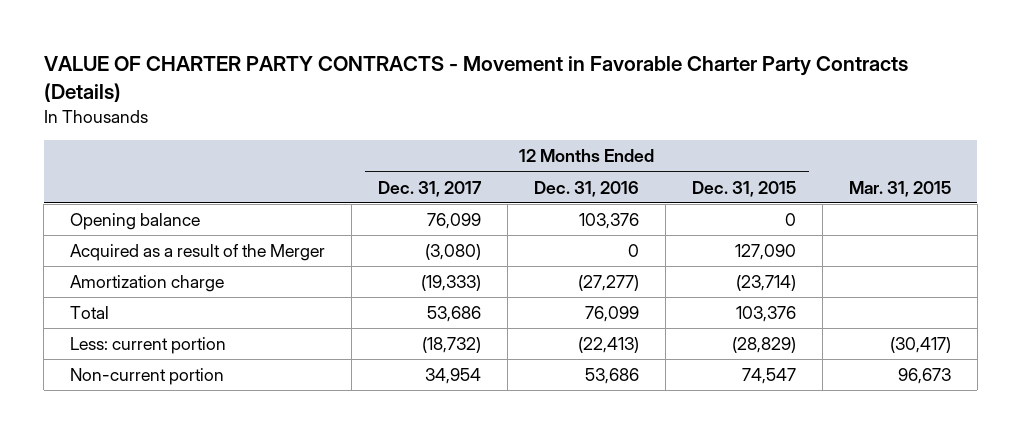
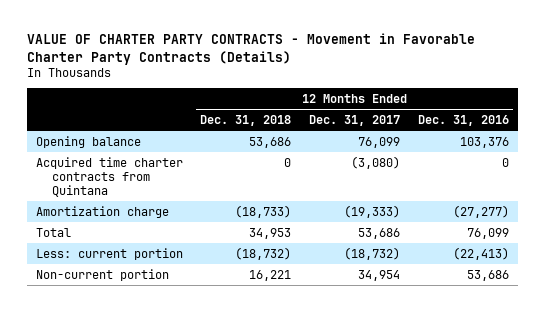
[692,180,797,197] Dec. 31, 2015 -> none
[848,180,951,197] Mar. 31, 2015 -> none
none -> [200,114,292,126] Dec. 31, 2018
[70,244,326,262] Acquired as a result of the Merger -> [35,156,183,197] Acquired time charter contracts from Quintana

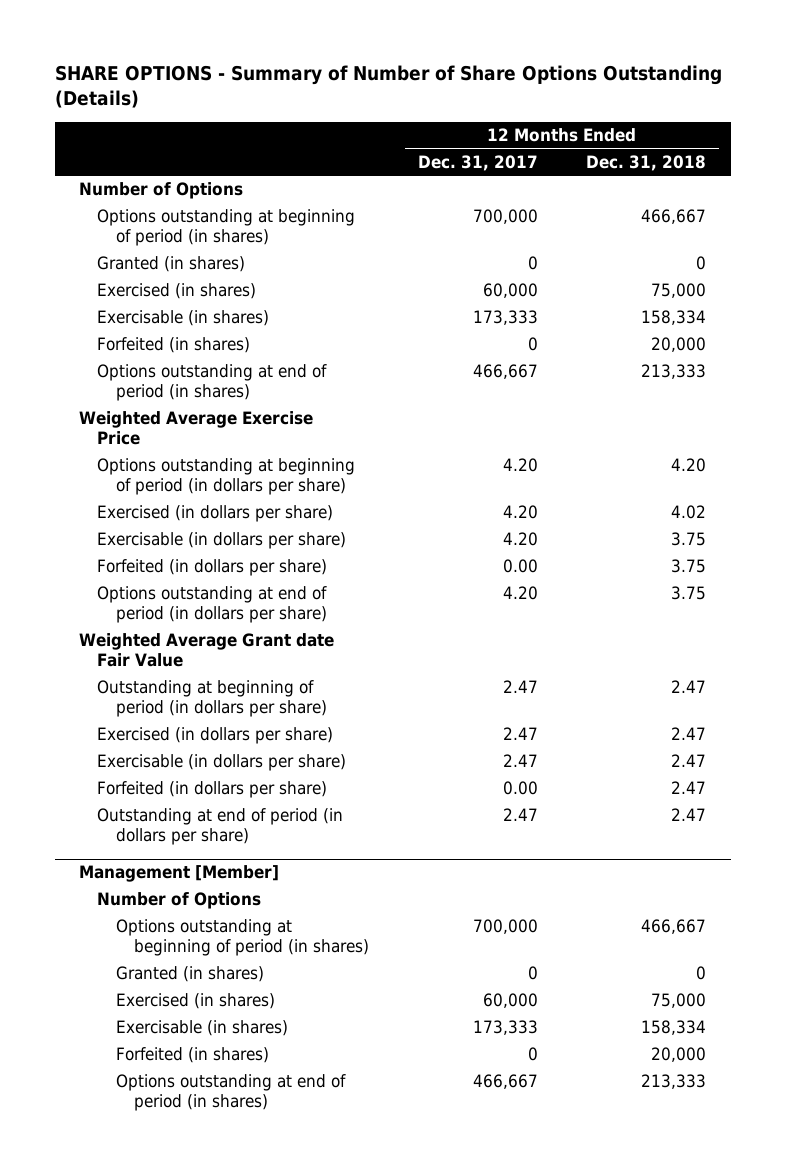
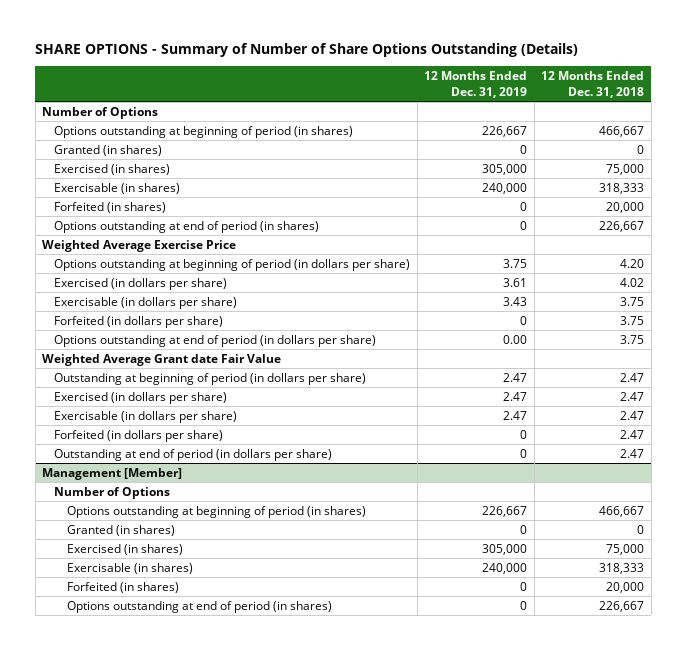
[417,154,538,171] Dec. 31, 2017 -> none
none -> [424,71,528,98] 12 Months Ended Dec. 31, 2019
[641,310,707,326] 158,334 -> [599,183,645,195] 318,333
[641,364,707,380] 213,333 -> [599,221,645,233] 226,667
[641,1020,707,1036] 158,334 -> [599,563,645,575] 318,333
[641,1074,707,1090] 213,333 -> [599,601,645,613] 226,667

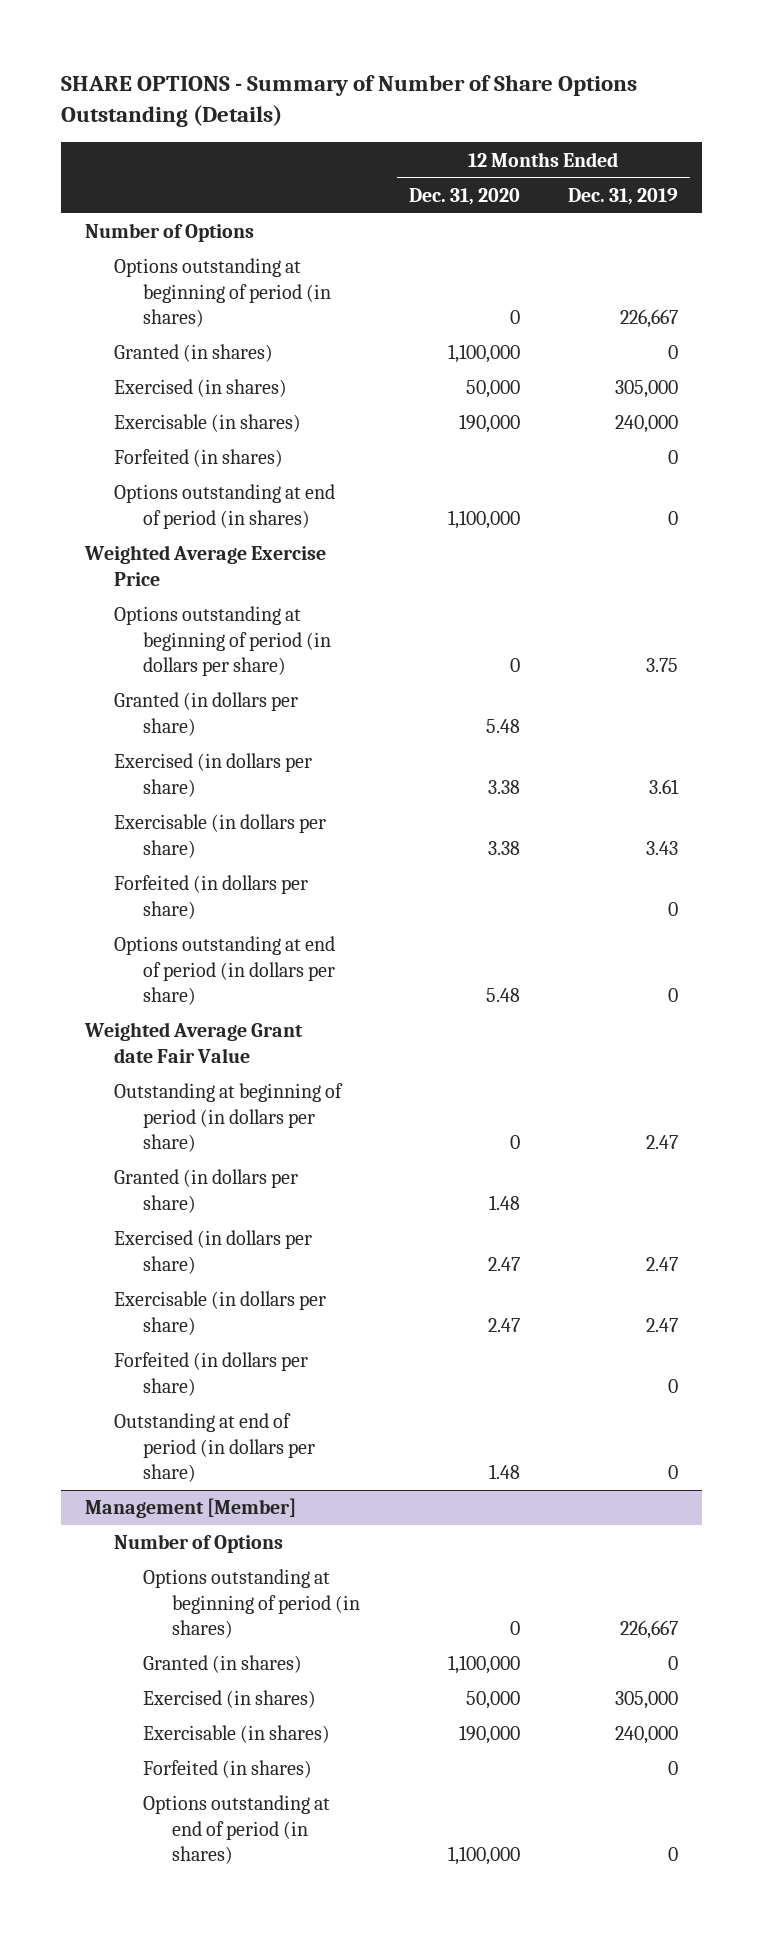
[541,71,645,98] 12 Months Ended Dec. 31, 2018 -> none
none -> [408,187,520,205] Dec. 31, 2020
none -> [113,692,298,736] Granted (in dollars per share)
[503,335,528,345] 0.00 -> [668,988,679,1003] 0
none -> [113,1169,298,1213] Granted (in dollars per share)

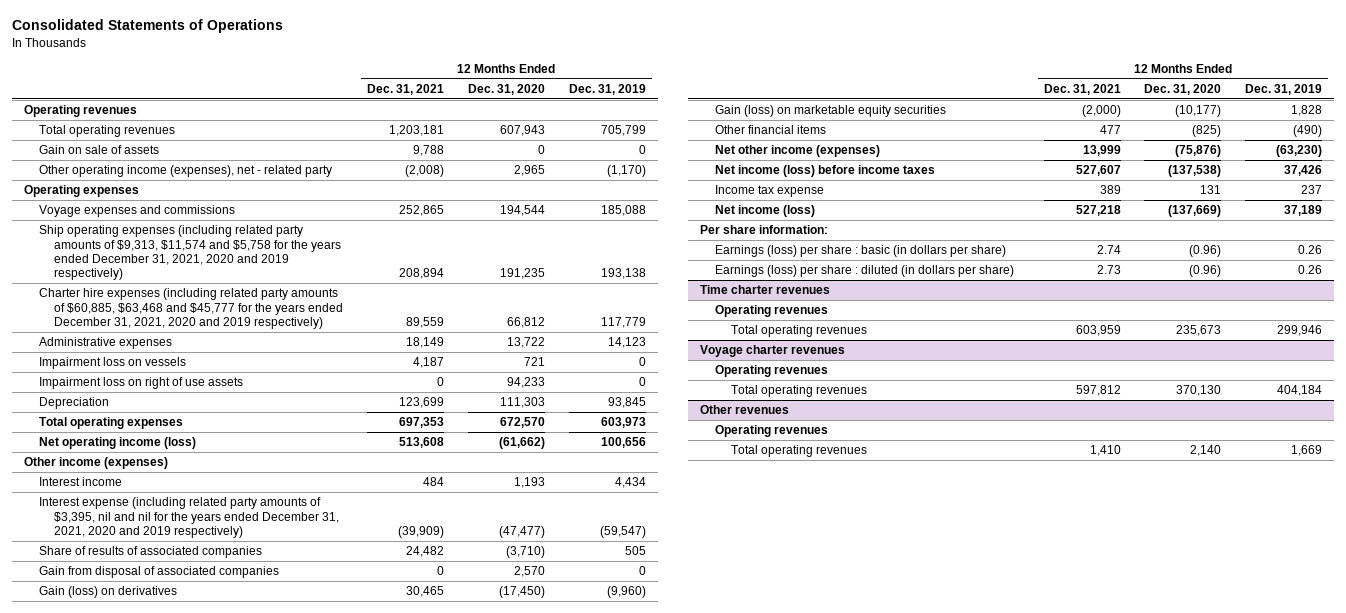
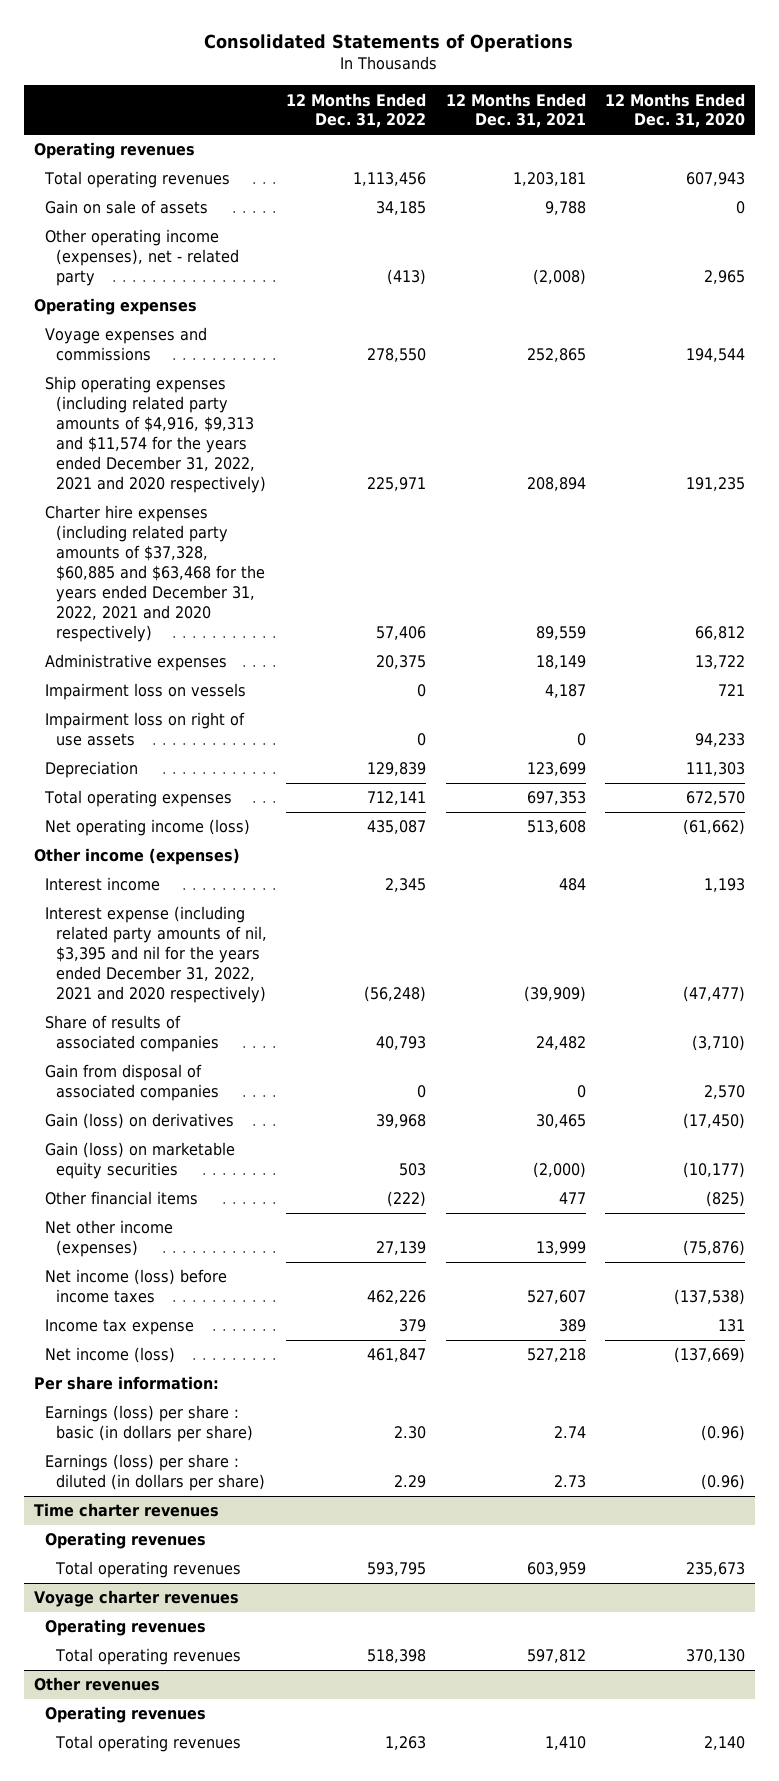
[568,84,646,96] Dec. 31, 2019 -> none
none -> [286,92,427,129] 12 Months Ended Dec. 31, 2022
[38,225,342,281] Ship operating expenses (including related party amounts of $9,313, $11,574 and $5,758 for the years ended December 31, 2021, 2020 and 2019 respectively) -> [44,376,266,493] Ship operating expenses (including related party amounts of $4,916, $9,313 and $11,574 for the years ended December 31, 2022, 2021 and 2020 respectively)
[38,288,344,329] Charter hire expenses (including related party amounts of $60,885, $63,468 and $45,777 for the years ended December 31, 2021, 2020 and 2019 respectively) -> [44,505,265,642] Charter hire expenses (including related party amounts of $37,328, $60,885 and $63,468 for the years ended December 31, 2022, 2021 and 2020 respectively)
[38,497,340,538] Interest expense (including related party amounts of $3,395, nil and nil for the years ended December 31, 2021, 2020 and 2019 respectively) -> [44,906,267,1004] Interest expense (including related party amounts of nil, $3,395 and nil for the years ended December 31, 2022, 2021 and 2020 respectively)

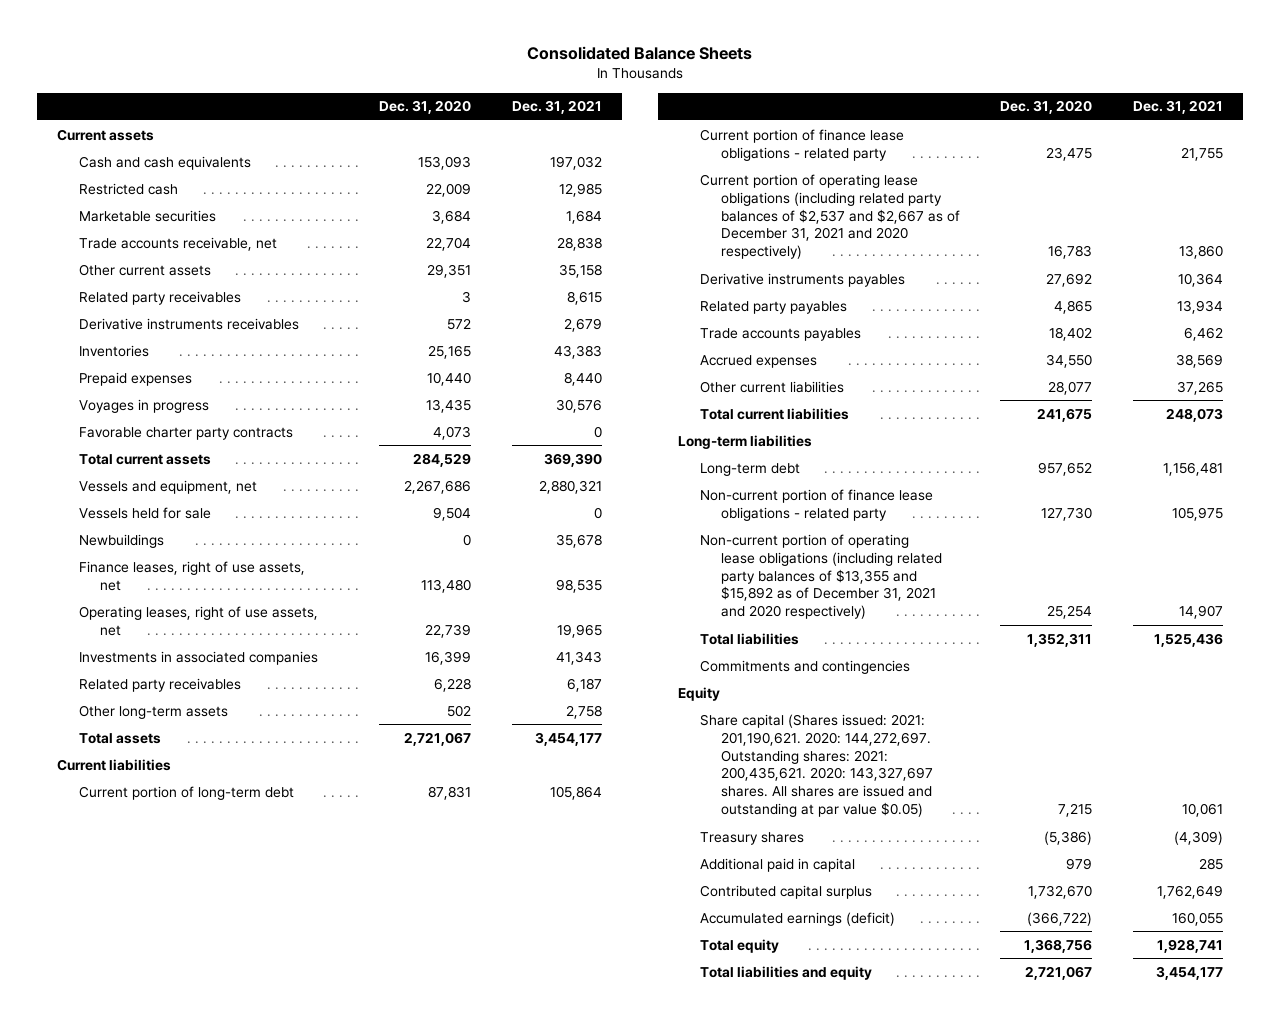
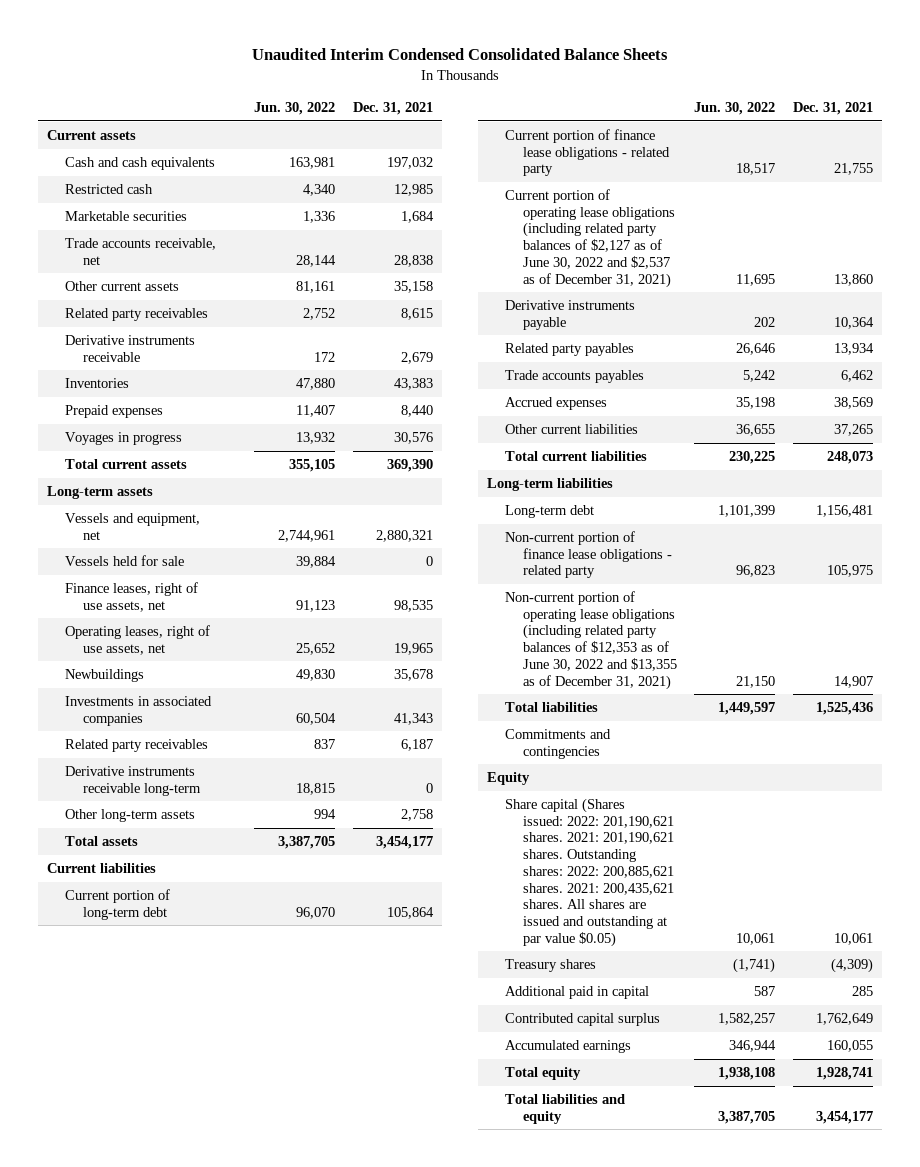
[527,46,753,61] Consolidated Balance Sheets -> [251,48,668,61] Unaudited Interim Condensed Consolidated Balance Sheets
[379,100,472,115] Dec. 31, 2020 -> none
none -> [254,102,336,116] Jun. 30, 2022
[78,317,299,330] Derivative instruments receivables -> [64,334,195,362] Derivative instruments receivable
[78,426,293,440] Favorable charter party contracts -> none
none -> [46,485,153,499] Long-term assets
[78,533,164,548] Newbuildings -> [64,668,144,682] Newbuildings
none -> [64,765,201,796] Derivative instruments receivable long-term
[699,173,960,260] Current portion of operating lease obligations (including related party balances of $2,537 and $2,667 as of December 31, 2021 and 2020 respectively) -> [504,188,675,288] Current portion of operating lease obligations (including related party balances of $2,127 as of June 30, 2022 and $2,537 as of December 31, 2021)
[699,272,905,287] Derivative instruments payables -> [504,299,635,330] Derivative instruments payable
[699,533,942,620] Non-current portion of operating lease obligations (including related party balances of $13,355 and $15,892 as of December 31, 2021 and 2020 respectively) -> [504,590,677,690] Non-current portion of operating lease obligations (including related party balances of $12,353 as of June 30, 2022 and $13,355 as of December 31, 2021)
[699,713,933,818] Share capital (Shares issued: 2021: 201,190,621. 2020: 144,272,697. Outstanding shares: 2021: 200,435,621. 2020: 143,327,697 shares. All shares are issued and outstanding at par value $0.05) -> [504,797,674,947] Share capital (Shares issued: 2022: 201,190,621 shares. 2021: 201,190,621 shares. Outstanding shares: 2022: 200,885,621 shares. 2021: 200,435,621 shares. All shares are issued and outstanding at par value $0.05)
[699,911,895,926] Accumulated earnings (deficit) -> [504,1039,631,1053] Accumulated earnings

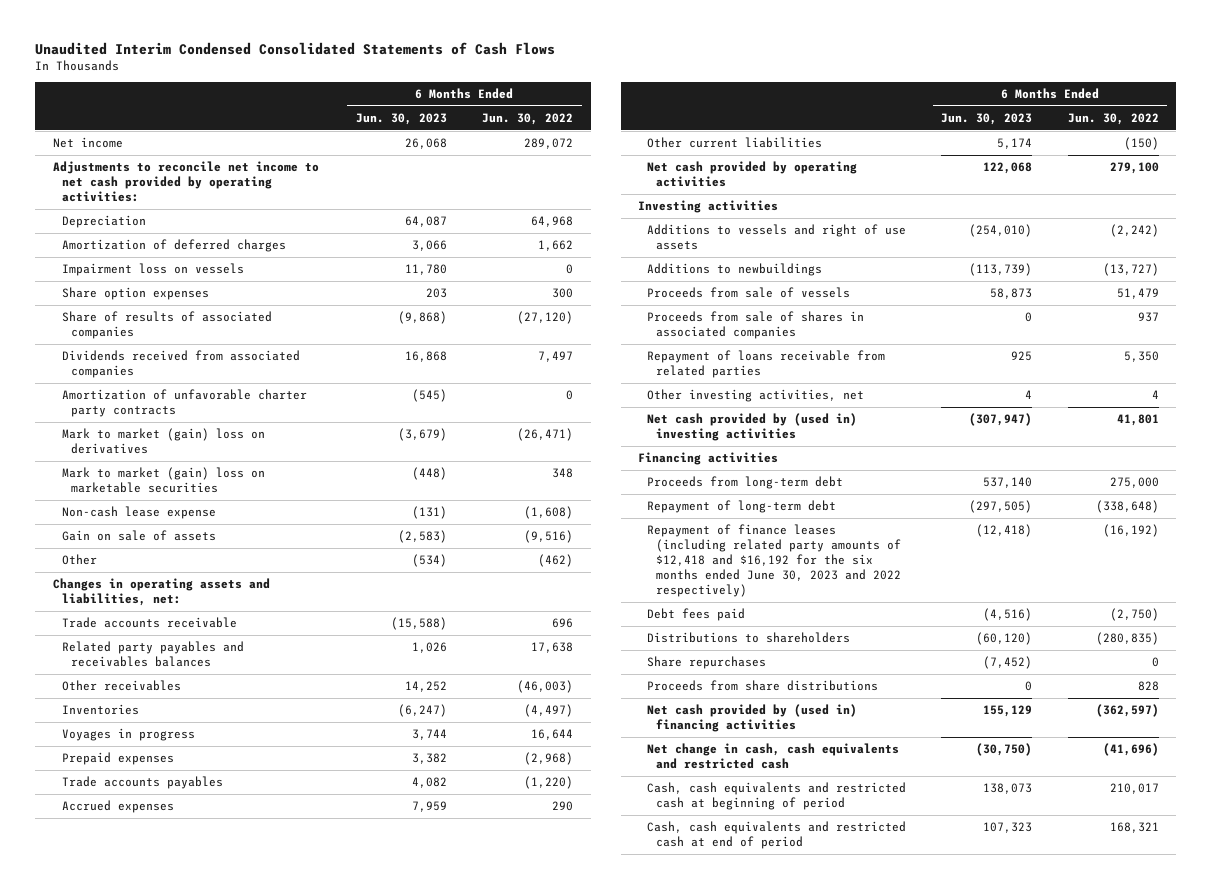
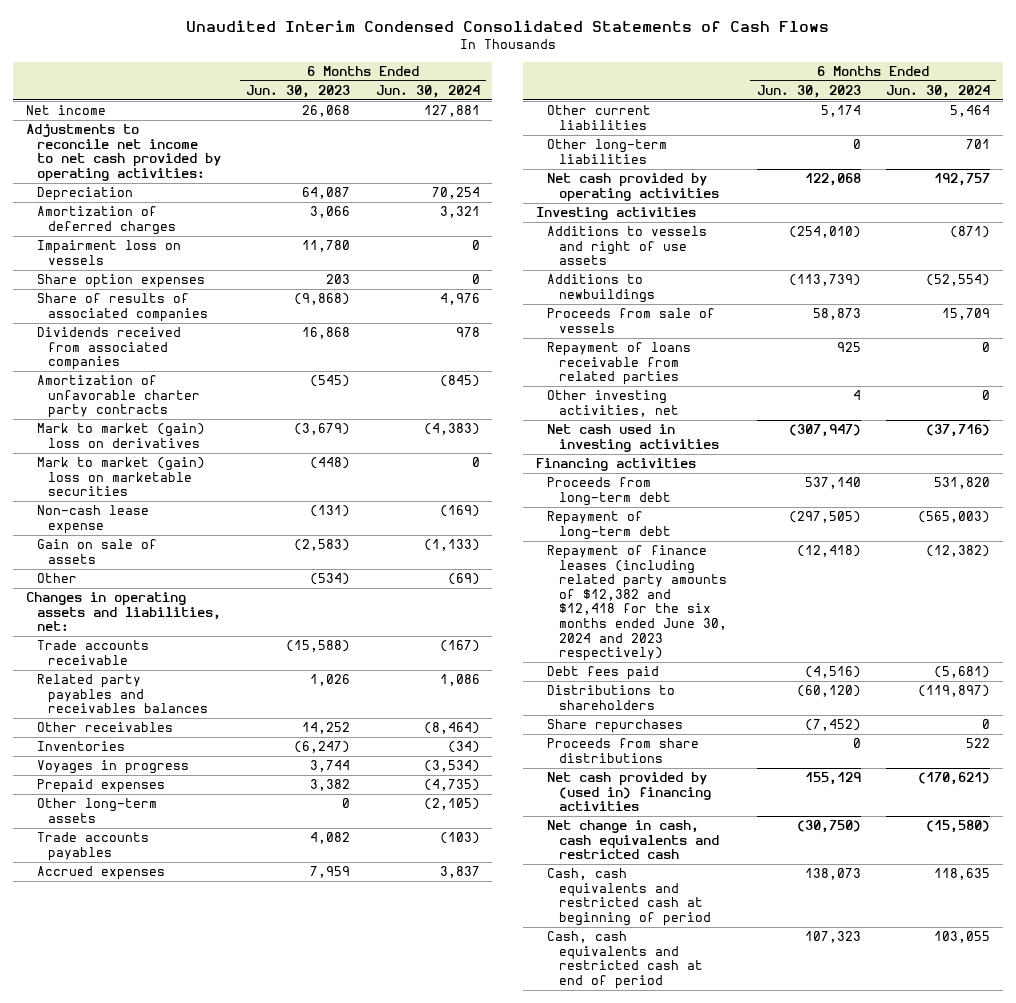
[481,113,573,126] Jun. 30, 2022 -> none
none -> [375,84,480,98] Jun. 30, 2024
none -> [37,798,158,823] Other long-term assets
none -> [547,139,668,164] Other long-term liabilities
[647,311,865,340] Proceeds from sale of shares in associated companies -> none
[647,413,858,442] Net cash provided by (used in) investing activities -> [547,424,719,452] Net cash used in investing activities
[647,524,902,598] Repayment of finance leases (including related party amounts of $12,418 and $16,192 for the six months ended June 30, 2023 and 2022 respectively) -> [547,545,727,662] Repayment of finance leases (including related party amounts of $12,382 and $12,418 for the six months ended June 30, 2024 and 2023 respectively)

